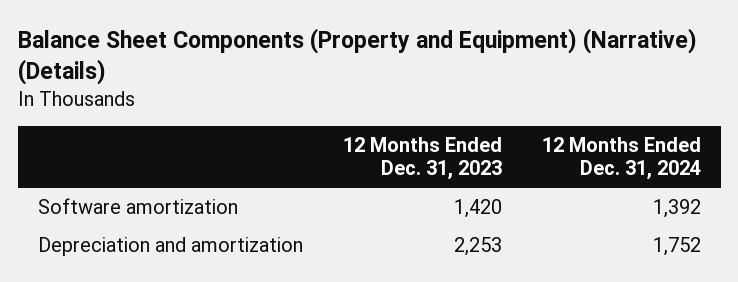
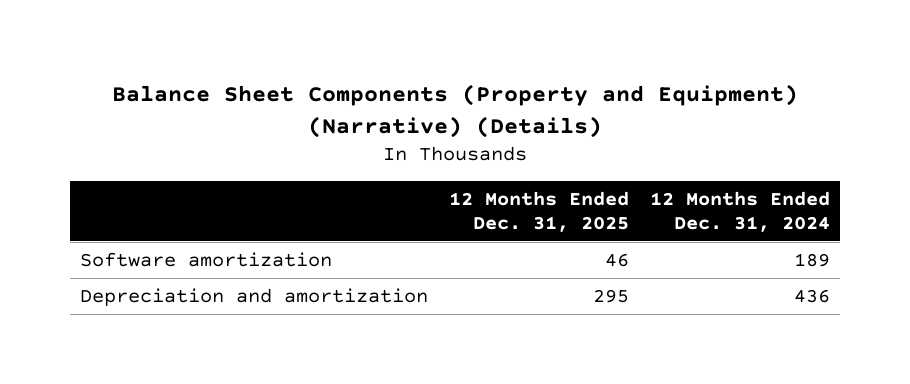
[342,137,502,181] 12 Months Ended Dec. 31, 2023 -> none
none -> [448,190,629,232] 12 Months Ended Dec. 31, 2025
[652,199,701,219] 1,392 -> [793,252,830,267] 189
[652,237,701,257] 1,752 -> [793,288,830,303] 436

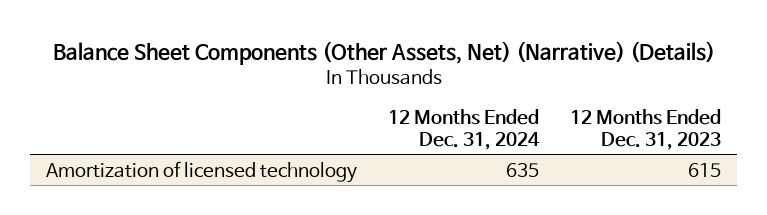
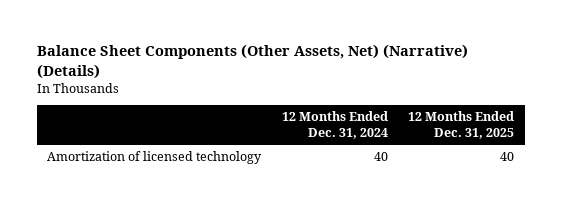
[570,108,722,150] 12 Months Ended Dec. 31, 2023 -> none
none -> [408,111,515,140] 12 Months Ended Dec. 31, 2025
[506,162,540,177] 635 -> [373,152,388,162] 40

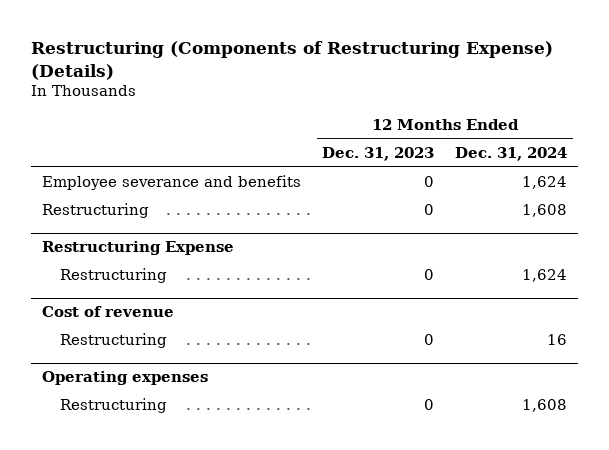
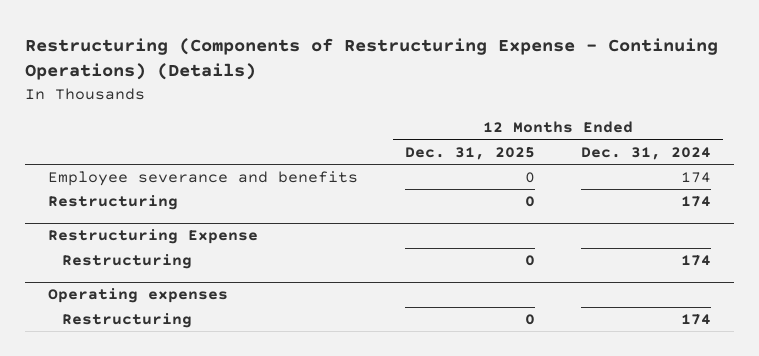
[30,40,553,80] Restructuring (Components of Restructuring Expense) (Details) -> [24,37,718,81] Restructuring (Components of Restructuring Expense - Continuing Operations) (Details)
[321,147,434,162] Dec. 31, 2023 -> none
none -> [404,146,535,160] Dec. 31, 2025
[522,176,568,190] 1,624 -> [681,172,712,184] 174
[522,204,568,218] 1,608 -> [681,196,712,208] 174
[41,306,174,318] Cost of revenue -> none
[60,333,168,349] Restructuring -> none
[522,269,568,283] 1,624 -> [681,255,712,267] 174
[522,399,568,413] 1,608 -> [681,314,712,326] 174

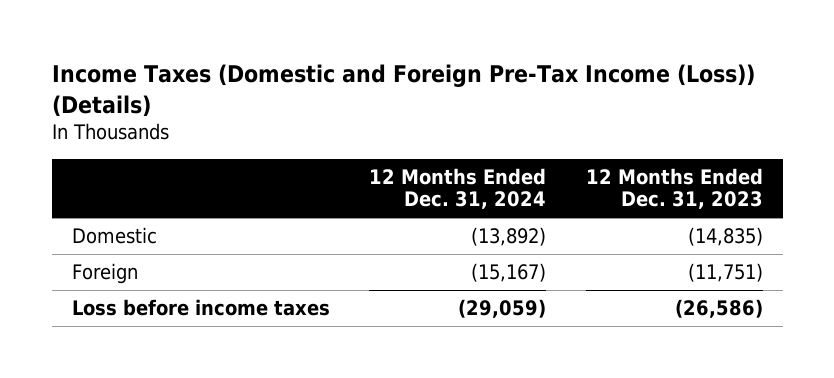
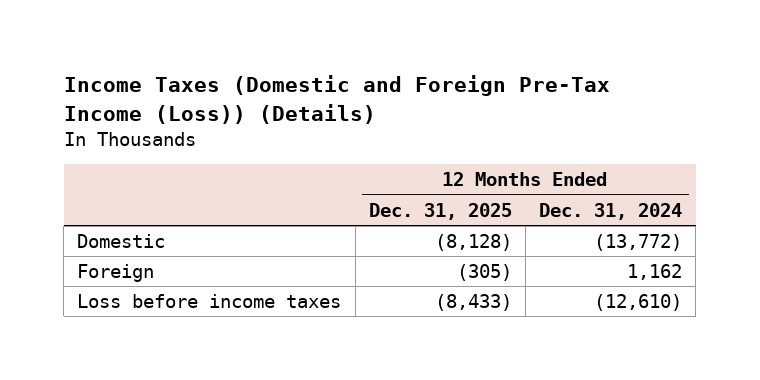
[585,167,763,210] 12 Months Ended Dec. 31, 2023 -> none
none -> [368,202,512,220] Dec. 31, 2025
[471,226,547,246] (13,892) -> [594,233,683,251] (13,772)
[471,262,547,282] (15,167) -> [627,263,683,280] 1,162
[458,298,547,318] (29,059) -> [594,293,683,311] (12,610)

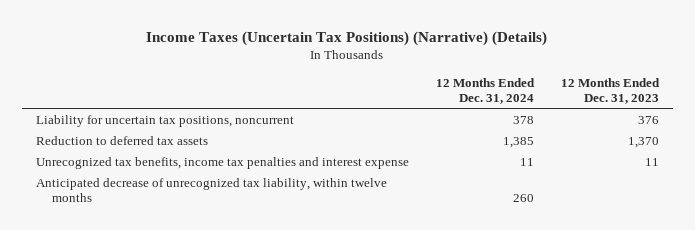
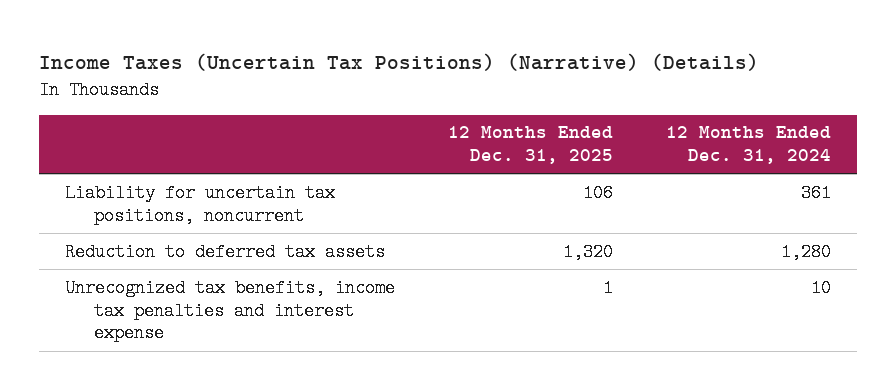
[561,77,661,104] 12 Months Ended Dec. 31, 2023 -> none
none -> [447,126,613,165] 12 Months Ended Dec. 31, 2025
[35,177,387,202] Anticipated decrease of unrecognized tax liability, within twelve months -> none
[512,115,534,124] 378 -> [800,183,831,202] 361
[502,136,534,148] 1,385 -> [780,242,831,261] 1,280
[519,157,534,166] 11 -> [810,278,831,297] 10

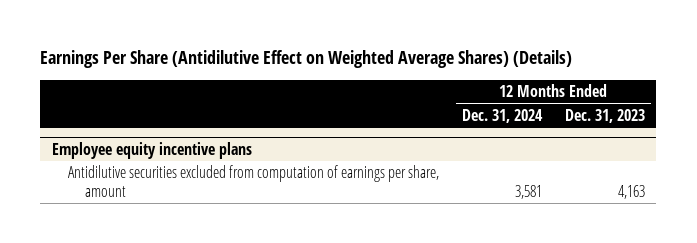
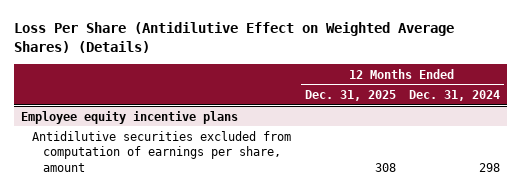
[40,50,573,69] Earnings Per Share (Antidilutive Effect on Weighted Average Shares) (Details) -> [13,21,454,53] Loss Per Share (Antidilutive Effect on Weighted Average Shares) (Details)
[564,109,645,124] Dec. 31, 2023 -> none
none -> [304,90,396,102] Dec. 31, 2025
[514,184,542,199] 3,581 -> [479,162,501,172] 298

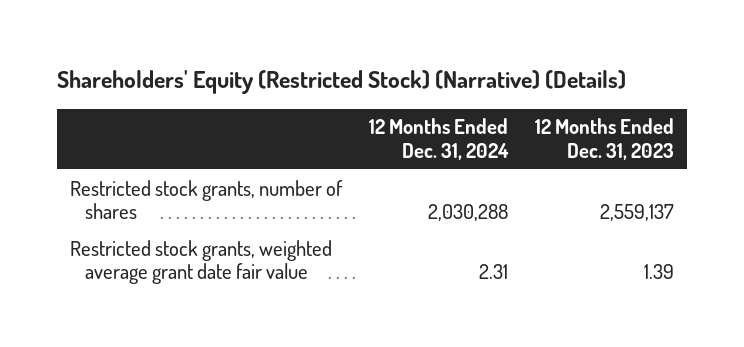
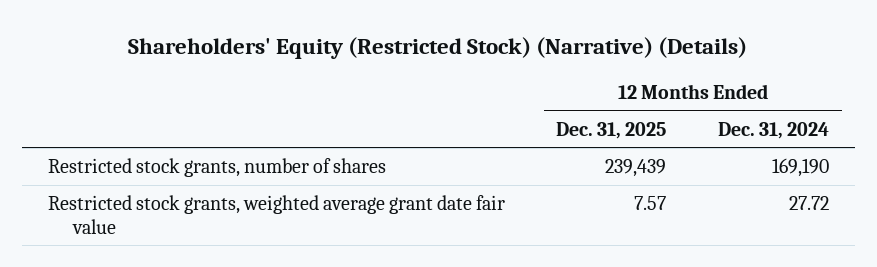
[534,118,674,160] 12 Months Ended Dec. 31, 2023 -> none
none -> [556,121,667,139] Dec. 31, 2025
[428,204,509,222] 2,030,288 -> [771,158,829,178] 169,190
[479,264,509,280] 2.31 -> [788,196,829,211] 27.72

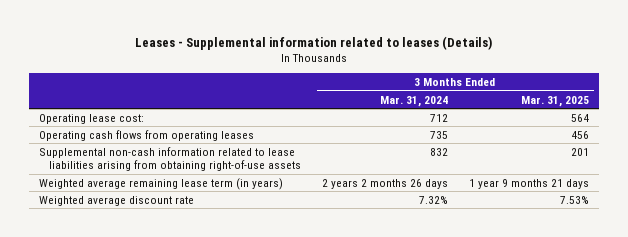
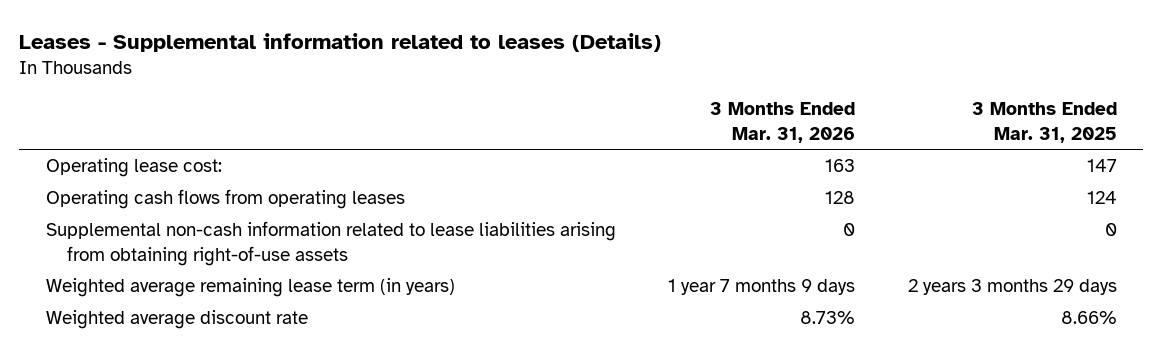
[379,95,448,107] Mar. 31, 2024 -> none
none -> [710,102,856,143] 3 Months Ended Mar. 31, 2026
[570,113,589,122] 564 -> [1086,159,1117,173] 147
[570,130,589,139] 456 -> [1086,191,1117,205] 124
[570,147,589,156] 201 -> [1104,223,1117,237] 0
[468,178,589,189] 1 year 9 months 21 days -> [907,279,1117,296] 2 years 3 months 29 days
[559,195,589,204] 7.53% -> [1060,311,1117,325] 8.66%

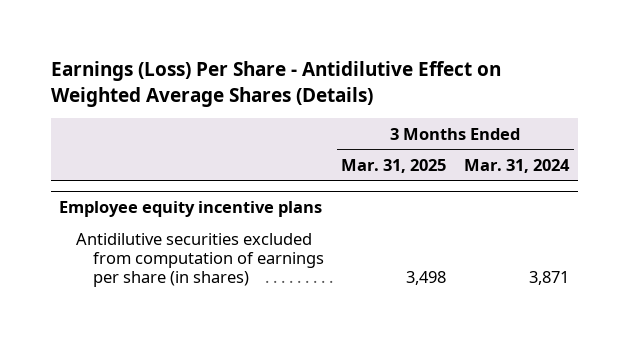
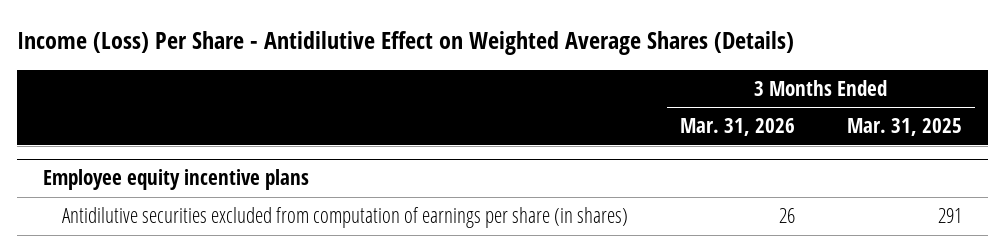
[50,61,501,107] Earnings (Loss) Per Share - Antidilutive Effect on Weighted Average Shares (Details) -> [17,31,795,56] Income (Loss) Per Share - Antidilutive Effect on Weighted Average Shares (Details)
[464,159,571,174] Mar. 31, 2024 -> none
none -> [680,118,796,137] Mar. 31, 2026
[406,270,447,285] 3,498 -> [938,208,963,224] 291

